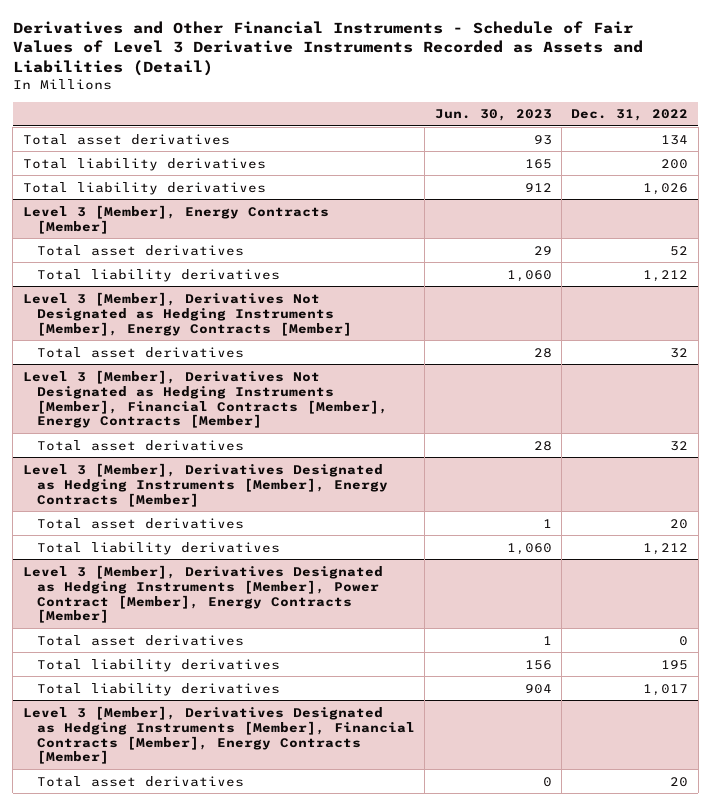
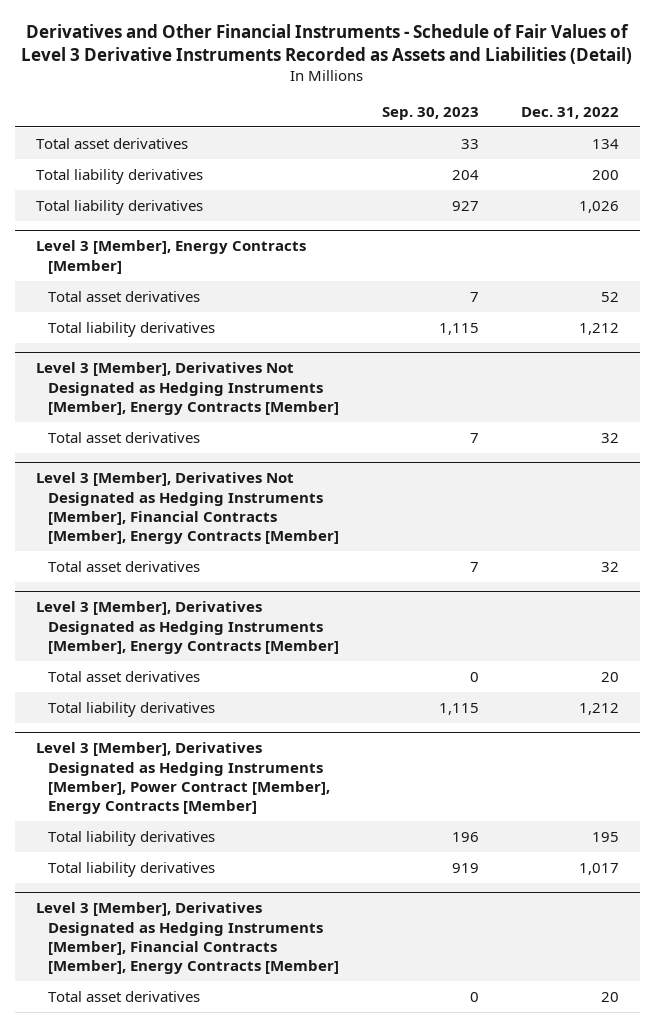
[434,109,552,122] Jun. 30, 2023 -> none
none -> [381,107,479,121] Sep. 30, 2023
[36,634,244,646] Total asset derivatives -> none

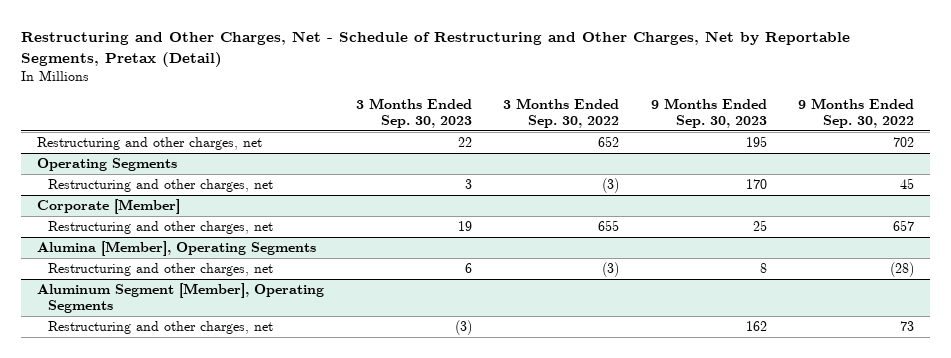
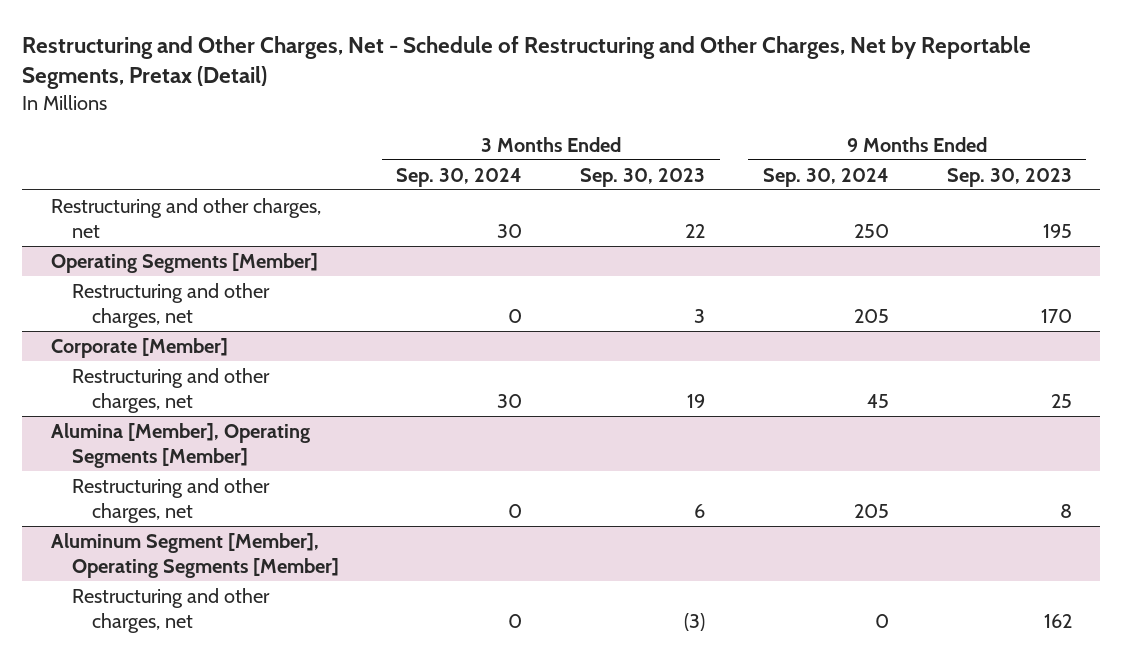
[503,97,620,128] 3 Months Ended Sep. 30, 2022 -> none
[798,97,915,128] 9 Months Ended Sep. 30, 2022 -> none
none -> [396,167,523,187] Sep. 30, 2024
none -> [762,167,889,187] Sep. 30, 2024
[37,158,178,172] Operating Segments -> [50,252,318,273] Operating Segments [Member]
[37,241,317,257] Alumina [Member], Operating Segments -> [50,422,310,468] Alumina [Member], Operating Segments [Member]
[37,283,325,314] Aluminum Segment [Member], Operating Segments -> [50,532,339,578] Aluminum Segment [Member], Operating Segments [Member]

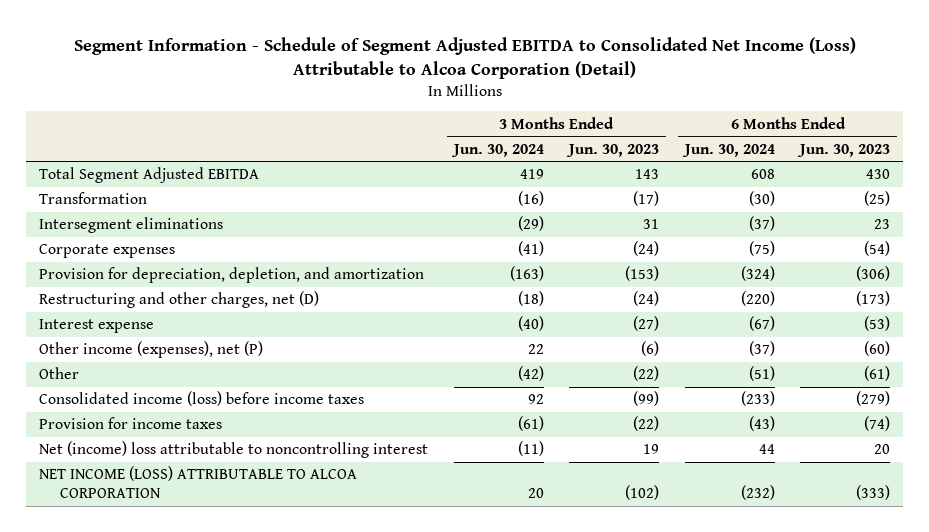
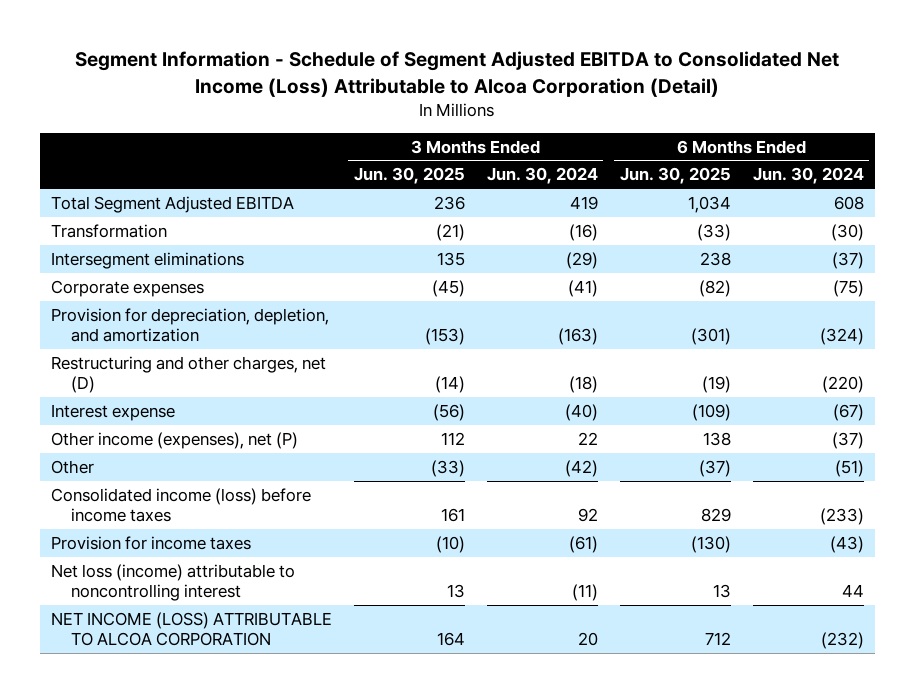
[566,143,660,157] Jun. 30, 2023 -> none
[797,143,891,157] Jun. 30, 2023 -> none
none -> [353,167,465,185] Jun. 30, 2025
none -> [619,167,731,185] Jun. 30, 2025
[39,441,429,459] Net (income) loss attributable to noncontrolling interest -> [50,563,295,601] Net loss (income) attributable to noncontrolling interest

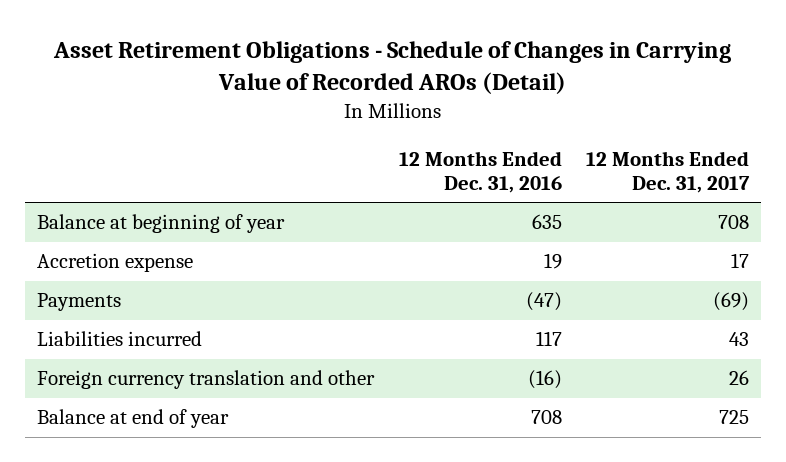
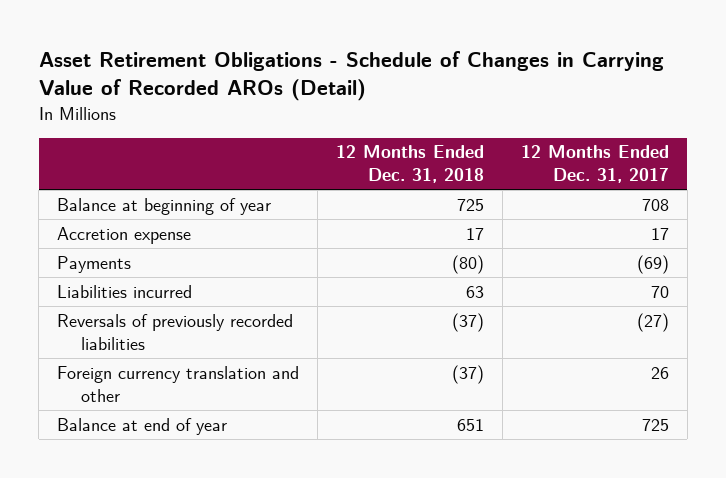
[398,150,562,193] 12 Months Ended Dec. 31, 2016 -> none
none -> [336,145,485,184] 12 Months Ended Dec. 31, 2018
[728,332,749,347] 43 -> [650,285,669,298] 70
none -> [57,313,294,350] Reversals of previously recorded liabilities

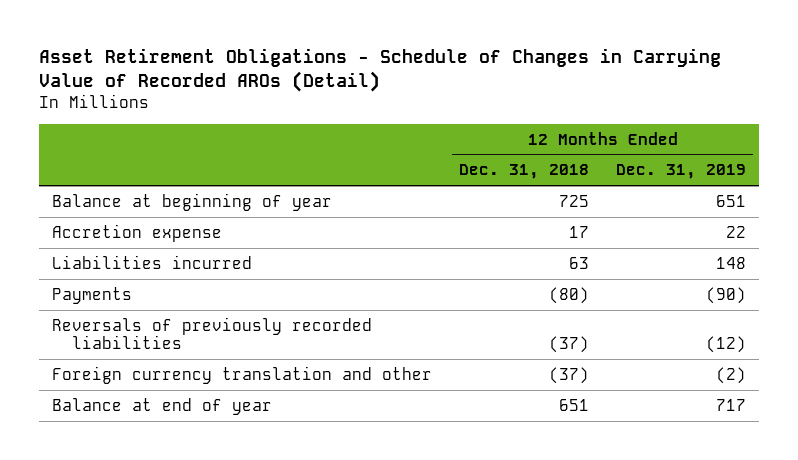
[520,145,669,184] 12 Months Ended Dec. 31, 2017 -> none
none -> [615,164,746,180] Dec. 31, 2019
[57,255,132,273] Payments -> [52,286,133,304] Payments

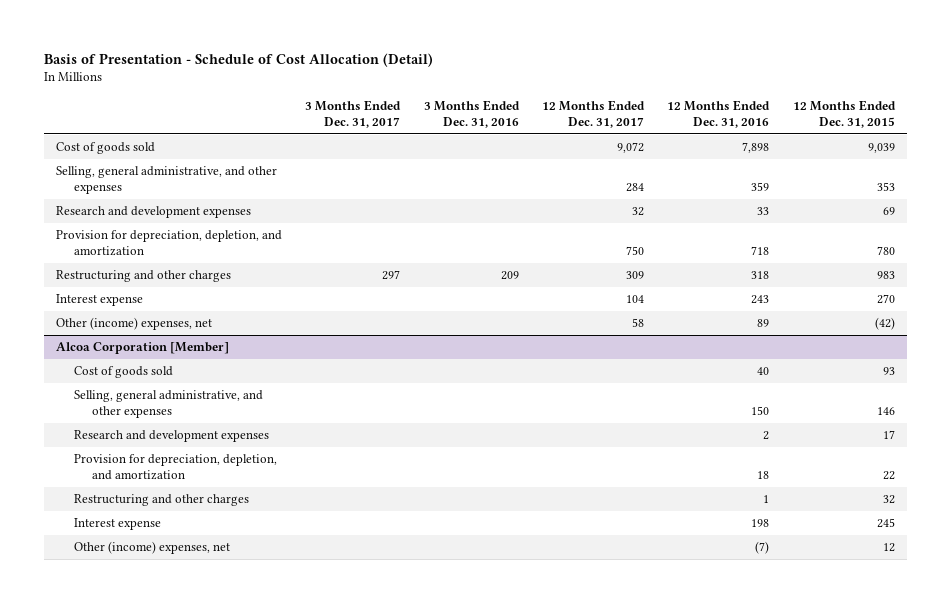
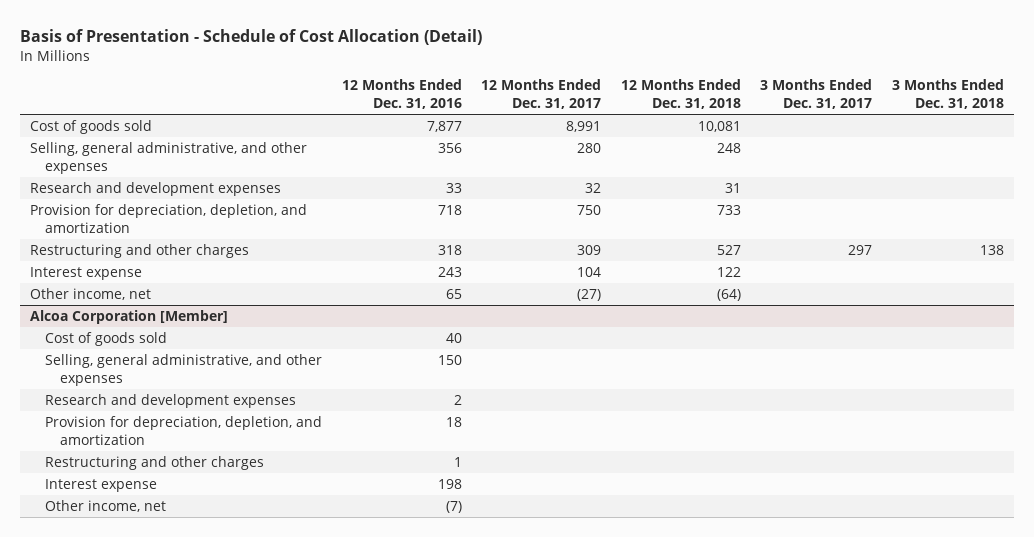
[423,99,520,129] 3 Months Ended Dec. 31, 2016 -> none
[792,99,896,129] 12 Months Ended Dec. 31, 2015 -> none
none -> [620,79,741,110] 12 Months Ended Dec. 31, 2018
none -> [892,79,1005,110] 3 Months Ended Dec. 31, 2018
[616,141,644,153] 9,072 -> [566,120,602,132] 8,991
[742,141,770,153] 7,898 -> [426,120,462,132] 7,877
[625,183,644,193] 284 -> [577,142,602,153] 280
[751,182,770,192] 359 -> [437,142,462,153] 356
[55,316,212,330] Other (income) expenses, net -> [30,287,152,300] Other income, net
[631,317,644,327] 58 -> [577,288,602,301] (27)
[757,318,770,327] 89 -> [445,288,462,299] 65
[73,540,230,554] Other (income) expenses, net -> [45,499,167,512] Other income, net

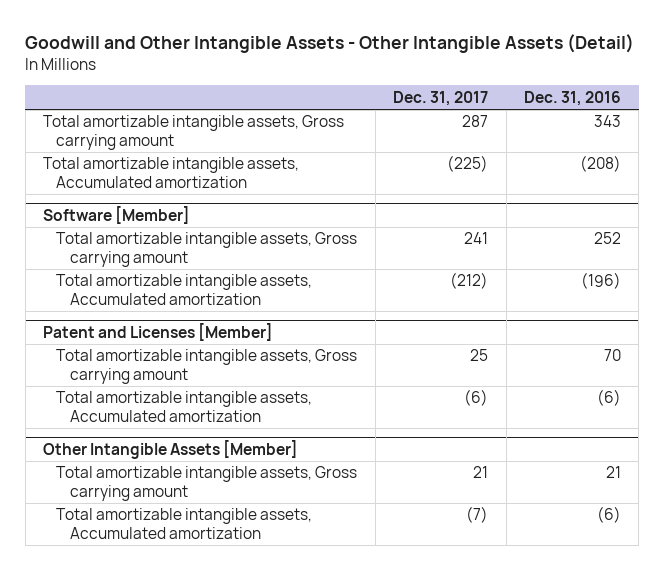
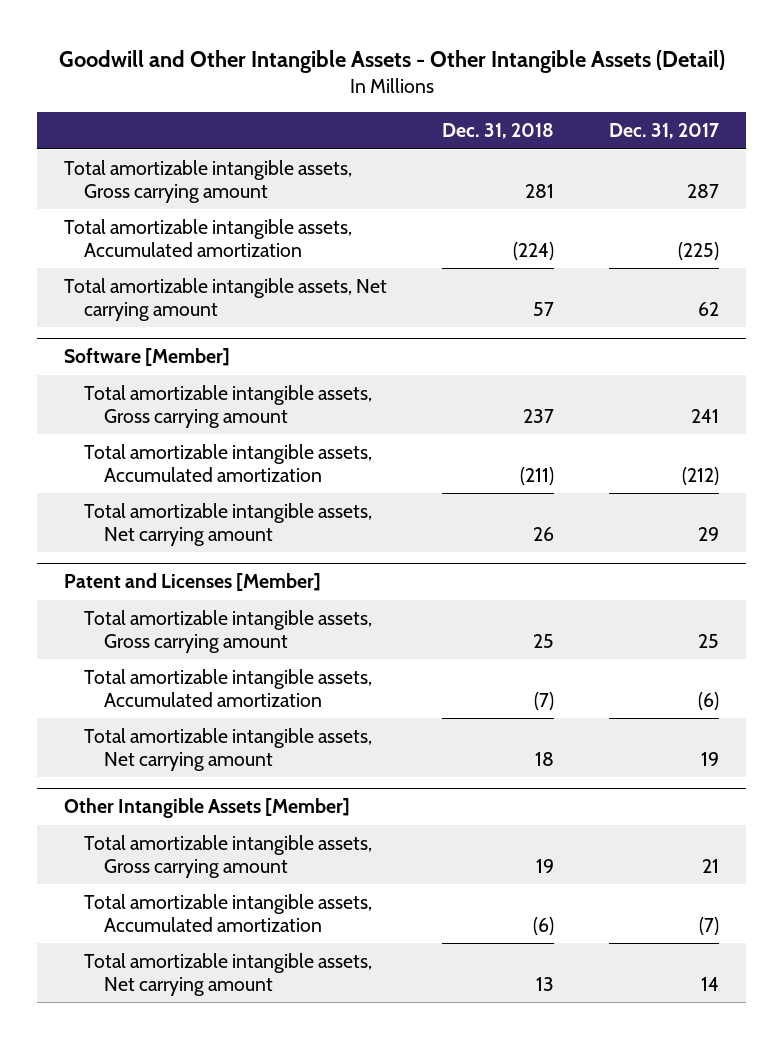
[524,90,622,106] Dec. 31, 2016 -> none
none -> [442,123,555,140] Dec. 31, 2018
none -> [64,278,388,321] Total amortizable intangible assets, Net carrying amount
none -> [84,503,373,546] Total amortizable intangible assets, Net carrying amount
none -> [84,728,373,771] Total amortizable intangible assets, Net carrying amount
none -> [84,953,373,996] Total amortizable intangible assets, Net carrying amount

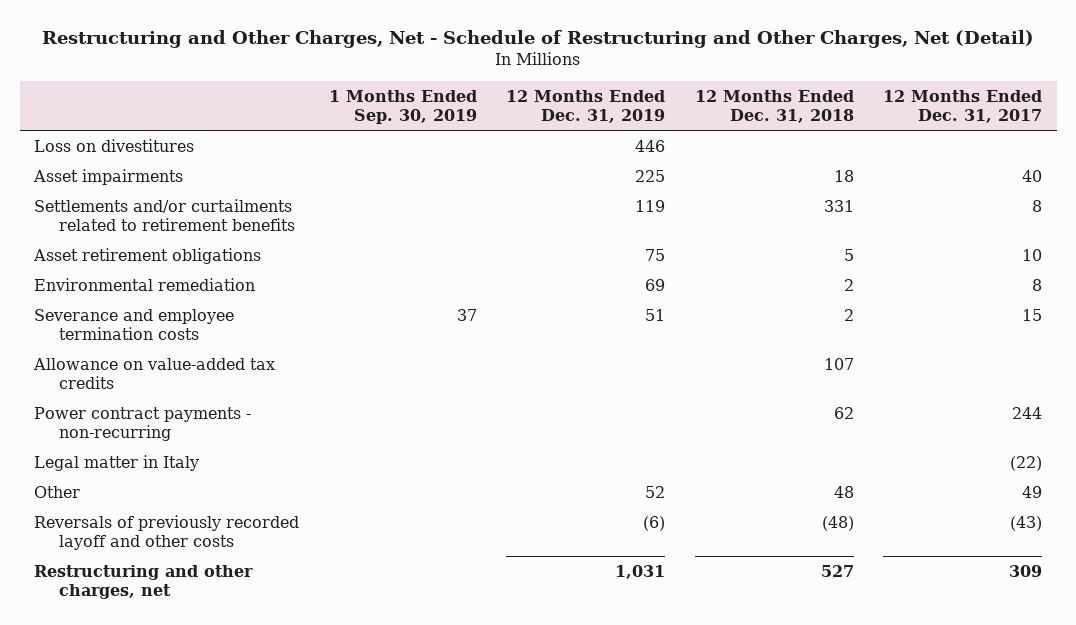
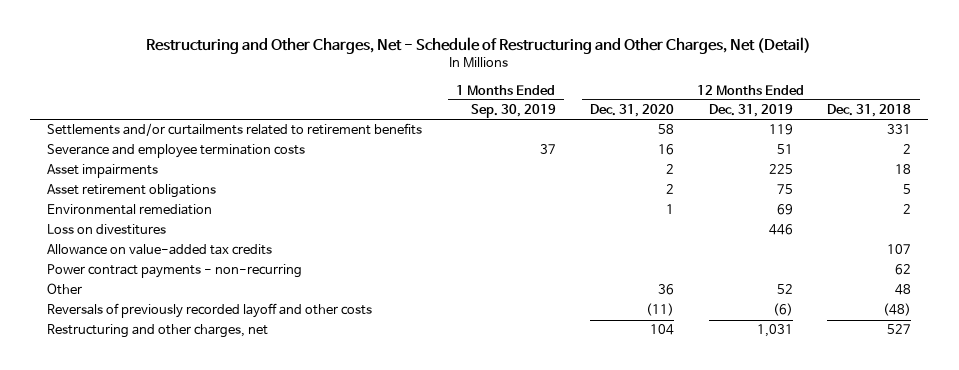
[882,89,1042,123] 12 Months Ended Dec. 31, 2017 -> none
none -> [590,104,675,118] Dec. 31, 2020
[34,308,235,340] Severance and employee termination costs -> [47,144,306,159] Severance and employee termination costs
[33,168,184,185] Asset impairments -> [47,164,159,179] Asset impairments
[34,138,195,152] Loss on divestitures -> [47,224,167,236] Loss on divestitures
[34,454,200,471] Legal matter in Italy -> none

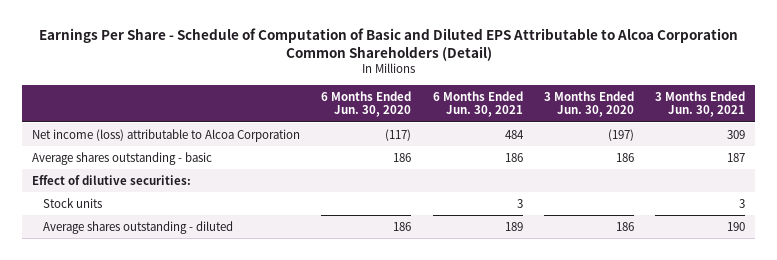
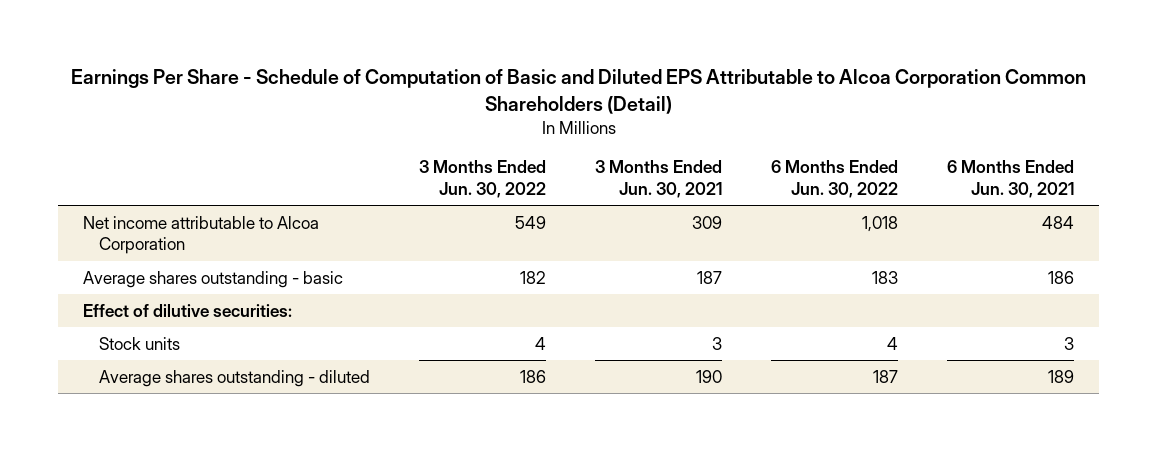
[321,90,412,118] 6 Months Ended Jun. 30, 2020 -> none
[543,90,634,118] 3 Months Ended Jun. 30, 2020 -> none
none -> [419,160,547,199] 3 Months Ended Jun. 30, 2022
none -> [771,160,899,199] 6 Months Ended Jun. 30, 2022
[32,128,301,142] Net income (loss) attributable to Alcoa Corporation -> [82,215,319,255] Net income attributable to Alcoa Corporation

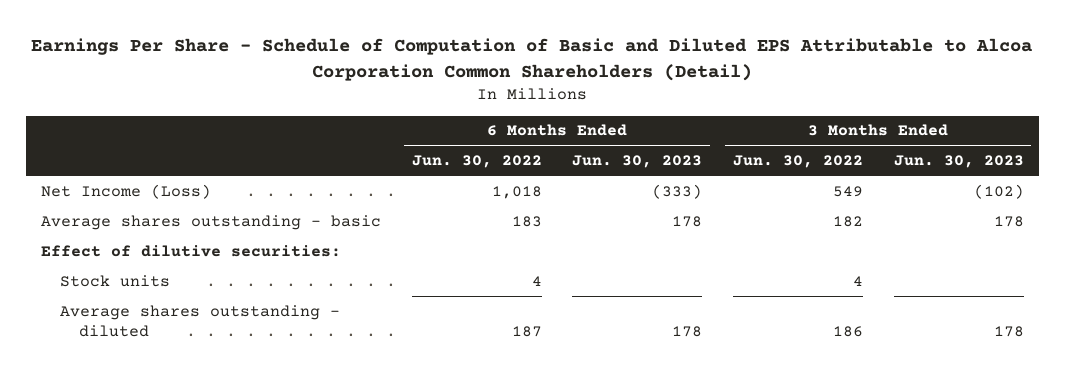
[595,160,723,199] 3 Months Ended Jun. 30, 2021 -> none
[947,160,1075,199] 6 Months Ended Jun. 30, 2021 -> none
none -> [572,155,703,169] Jun. 30, 2023
none -> [893,155,1024,169] Jun. 30, 2023
[82,215,319,255] Net income attributable to Alcoa Corporation -> [41,183,212,199] Net Income (Loss)

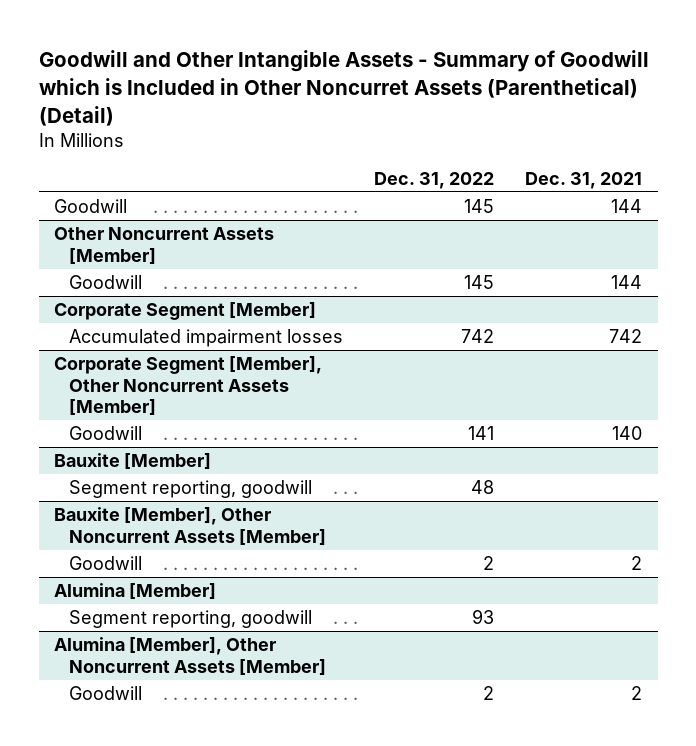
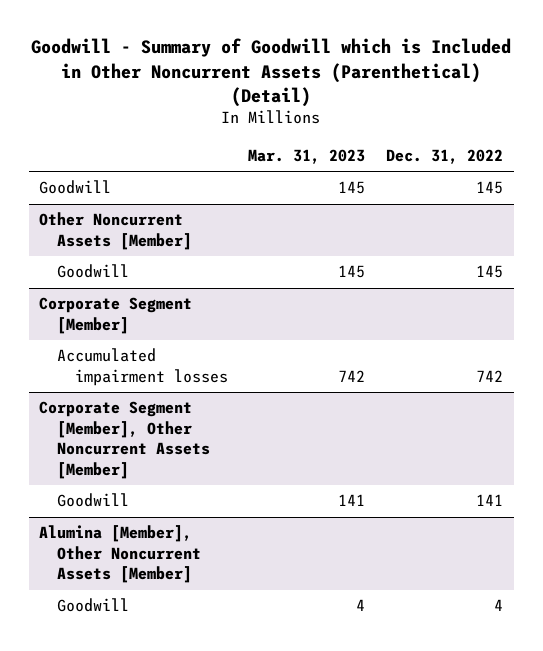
[38,49,649,126] Goodwill and Other Intangible Assets - Summary of Goodwill which is Included in Other Noncurret Assets (Parenthetical) (Detail) -> [31,38,512,108] Goodwill - Summary of Goodwill which is Included in Other Noncurrent Assets (Parenthetical) (Detail)
[525,171,643,189] Dec. 31, 2021 -> none
none -> [248,148,366,164] Mar. 31, 2023
[54,453,212,471] Bauxite [Member] -> none
[68,480,312,499] Segment reporting, goodwill -> none
[54,507,326,546] Bauxite [Member], Other Noncurrent Assets [Member] -> none
[68,556,142,571] Goodwill -> none
[54,583,217,601] Alumina [Member] -> none
[68,610,312,629] Segment reporting, goodwill -> none
[482,686,494,701] 2 -> [494,599,504,612] 4

